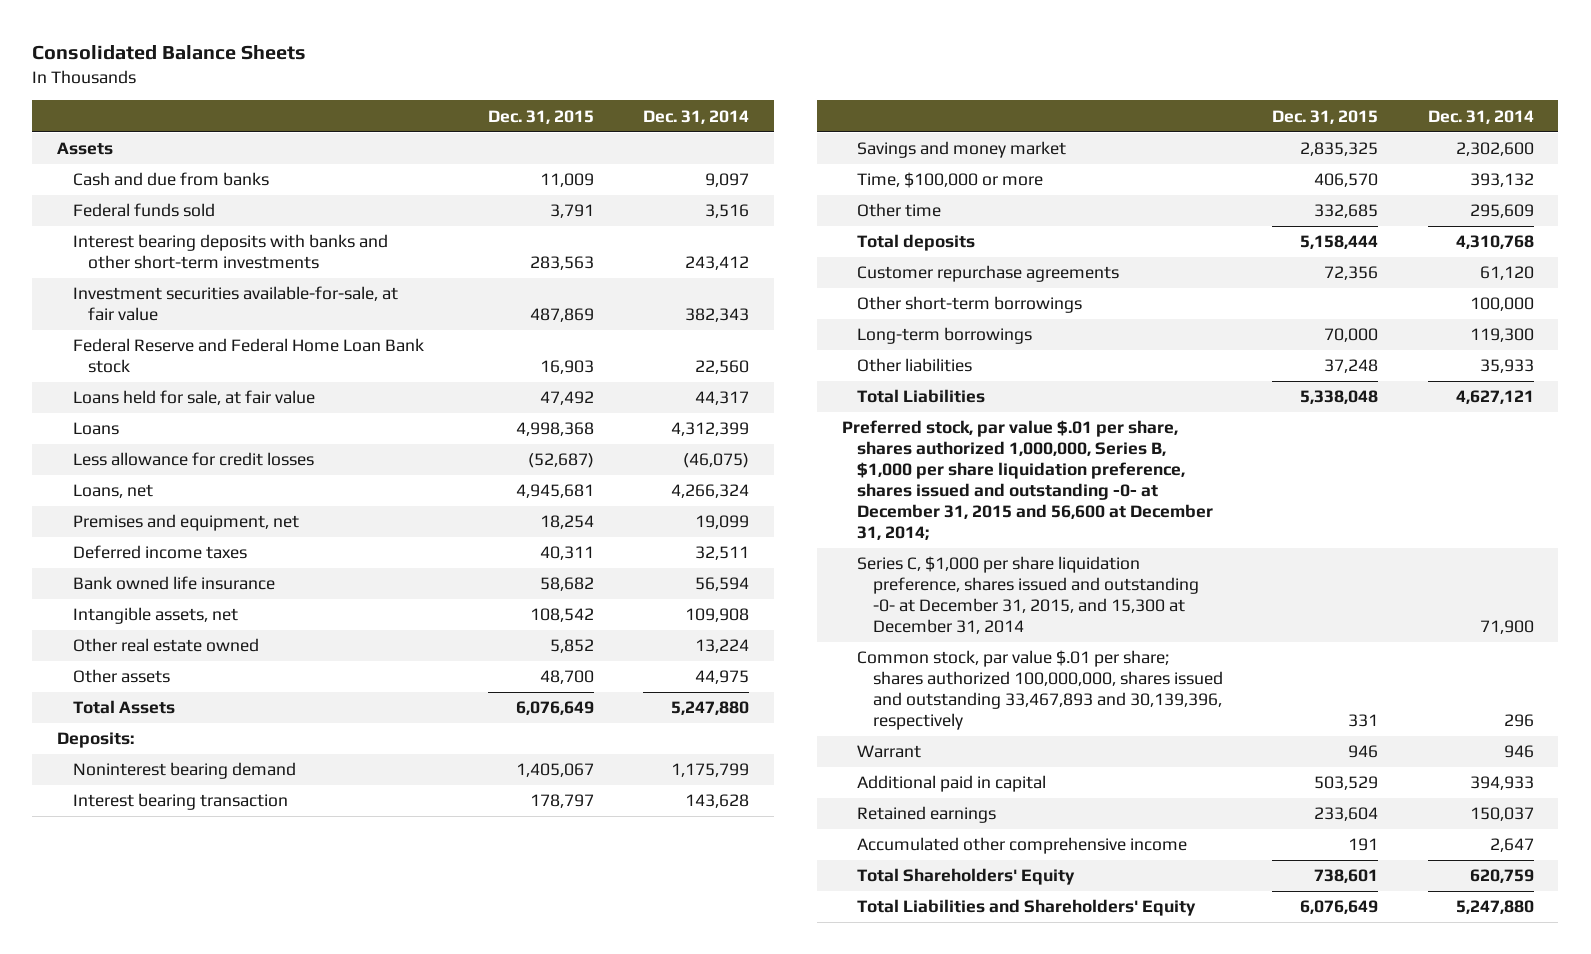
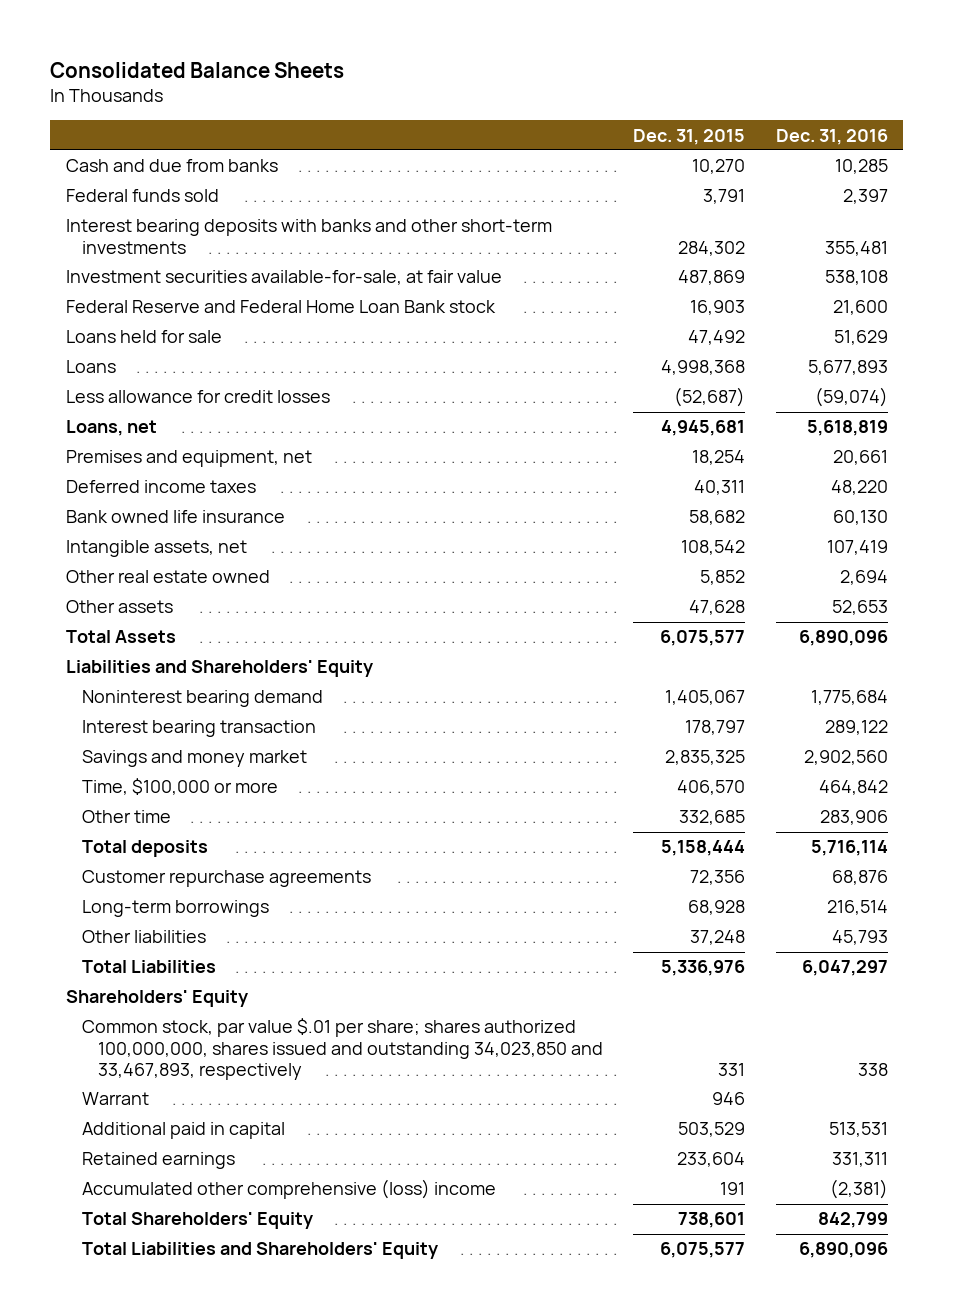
[643,109,750,124] Dec. 31, 2014 -> none
none -> [776,128,889,145] Dec. 31, 2016
[57,142,114,156] Assets -> none
[539,173,594,188] 11,009 -> [692,159,746,175] 10,270
[529,256,594,271] 283,563 -> [678,240,746,256] 284,302
[72,390,315,406] Loans held for sale, at fair value -> [65,330,222,344] Loans held for sale
[57,732,135,749] Deposits: -> none
[539,670,594,685] 48,700 -> [689,600,746,616] 47,628
[515,701,594,716] 6,076,649 -> [660,630,746,647] 6,075,577
none -> [65,660,373,678] Liabilities and Shareholders' Equity
[857,296,1083,314] Other short-term borrowings -> none
[1324,328,1379,343] 70,000 -> [688,900,746,916] 68,928
[841,420,1214,540] Preferred stock, par value $.01 per share, shares authorized 1,000,000, Series B, $1,000 per share liquidation preference, shares issued and outstanding -0- at December 31, 2015 and 56,600 at December 31, 2014; -> none
[857,556,1199,634] Series C, $1,000 per share liquidation preference, shares issued and outstanding -0- at December 31, 2015, and 15,300 at December 31, 2014 -> none
[1300,390,1379,405] 5,338,048 -> [661,960,746,977] 5,336,976
none -> [65,990,248,1008] Shareholders' Equity
[857,650,1223,730] Common stock, par value $.01 per share; shares authorized 100,000,000, shares issued and outstanding 33,467,893 and 30,139,396, respectively -> [81,1018,603,1081] Common stock, par value $.01 per share; shares authorized 100,000,000, shares issued and outstanding 34,023,850 and 33,467,893, respectively
[857,837,1188,855] Accumulated other comprehensive income -> [81,1179,496,1200] Accumulated other comprehensive (loss) income
[1300,900,1379,915] 6,076,649 -> [660,1242,746,1259] 6,075,577

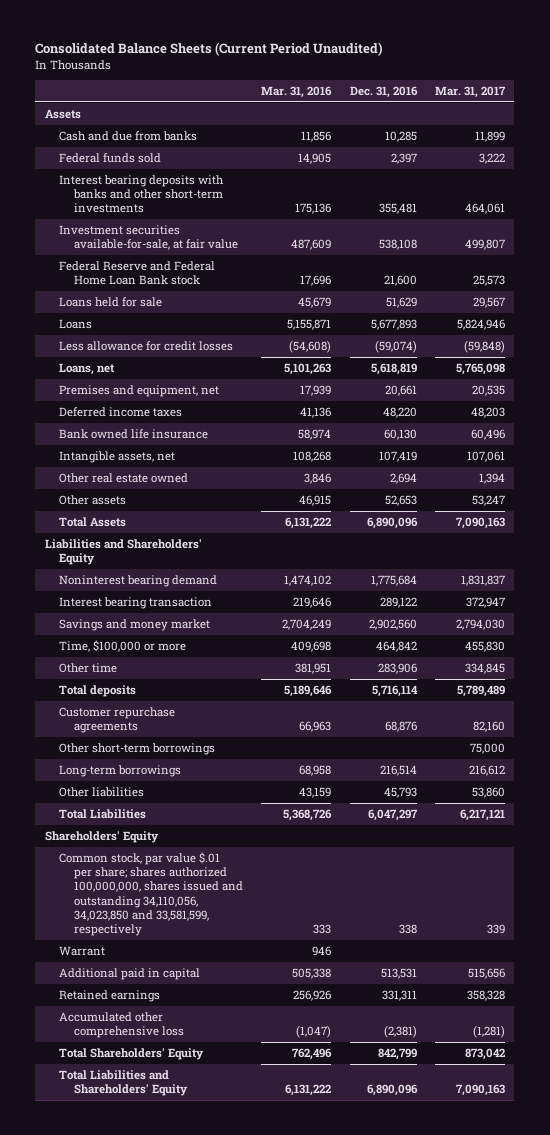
[50,62,345,79] Consolidated Balance Sheets -> [35,42,384,57] Consolidated Balance Sheets (Current Period Unaudited)
[633,128,746,145] Dec. 31, 2015 -> none
none -> [261,86,333,99] Mar. 31, 2016
none -> [435,86,507,99] Mar. 31, 2017
none -> [44,109,81,120] Assets
none -> [59,743,216,756] Other short-term borrowings
[81,1018,603,1081] Common stock, par value $.01 per share; shares authorized 100,000,000, shares issued and outstanding 34,023,850 and 33,467,893, respectively -> [59,852,243,936] Common stock, par value $.01 per share; shares authorized 100,000,000, shares issued and outstanding 34,110,056, 34,023,850 and 33,581,599, respectively
[81,1179,496,1200] Accumulated other comprehensive (loss) income -> [59,1012,184,1039] Accumulated other comprehensive loss

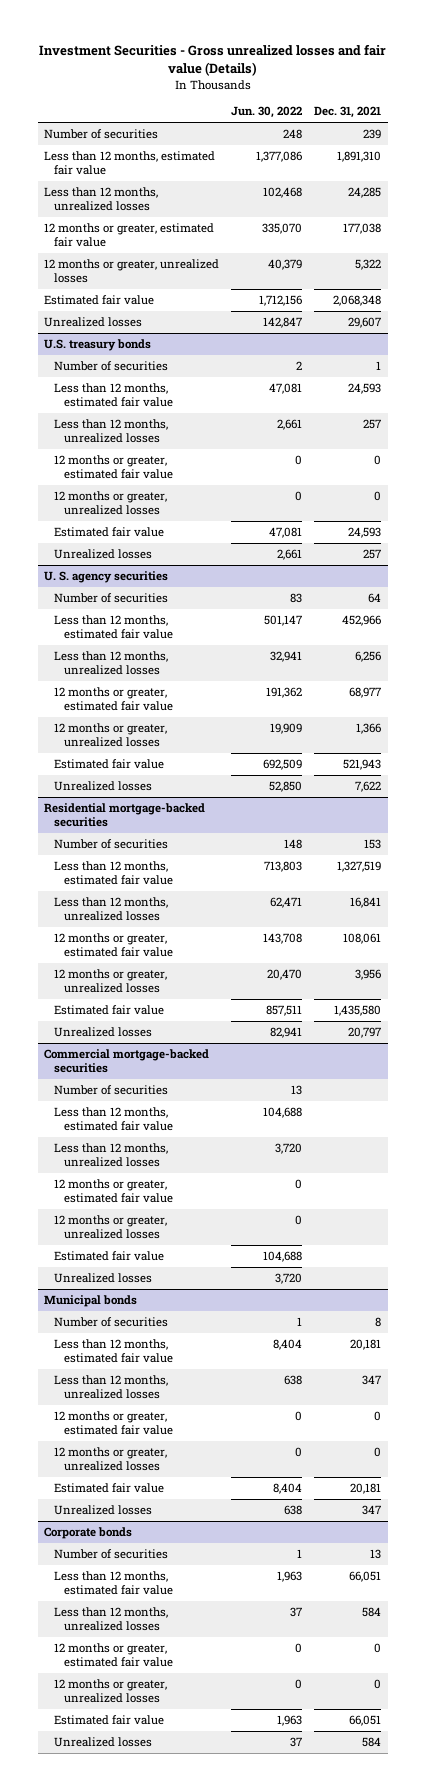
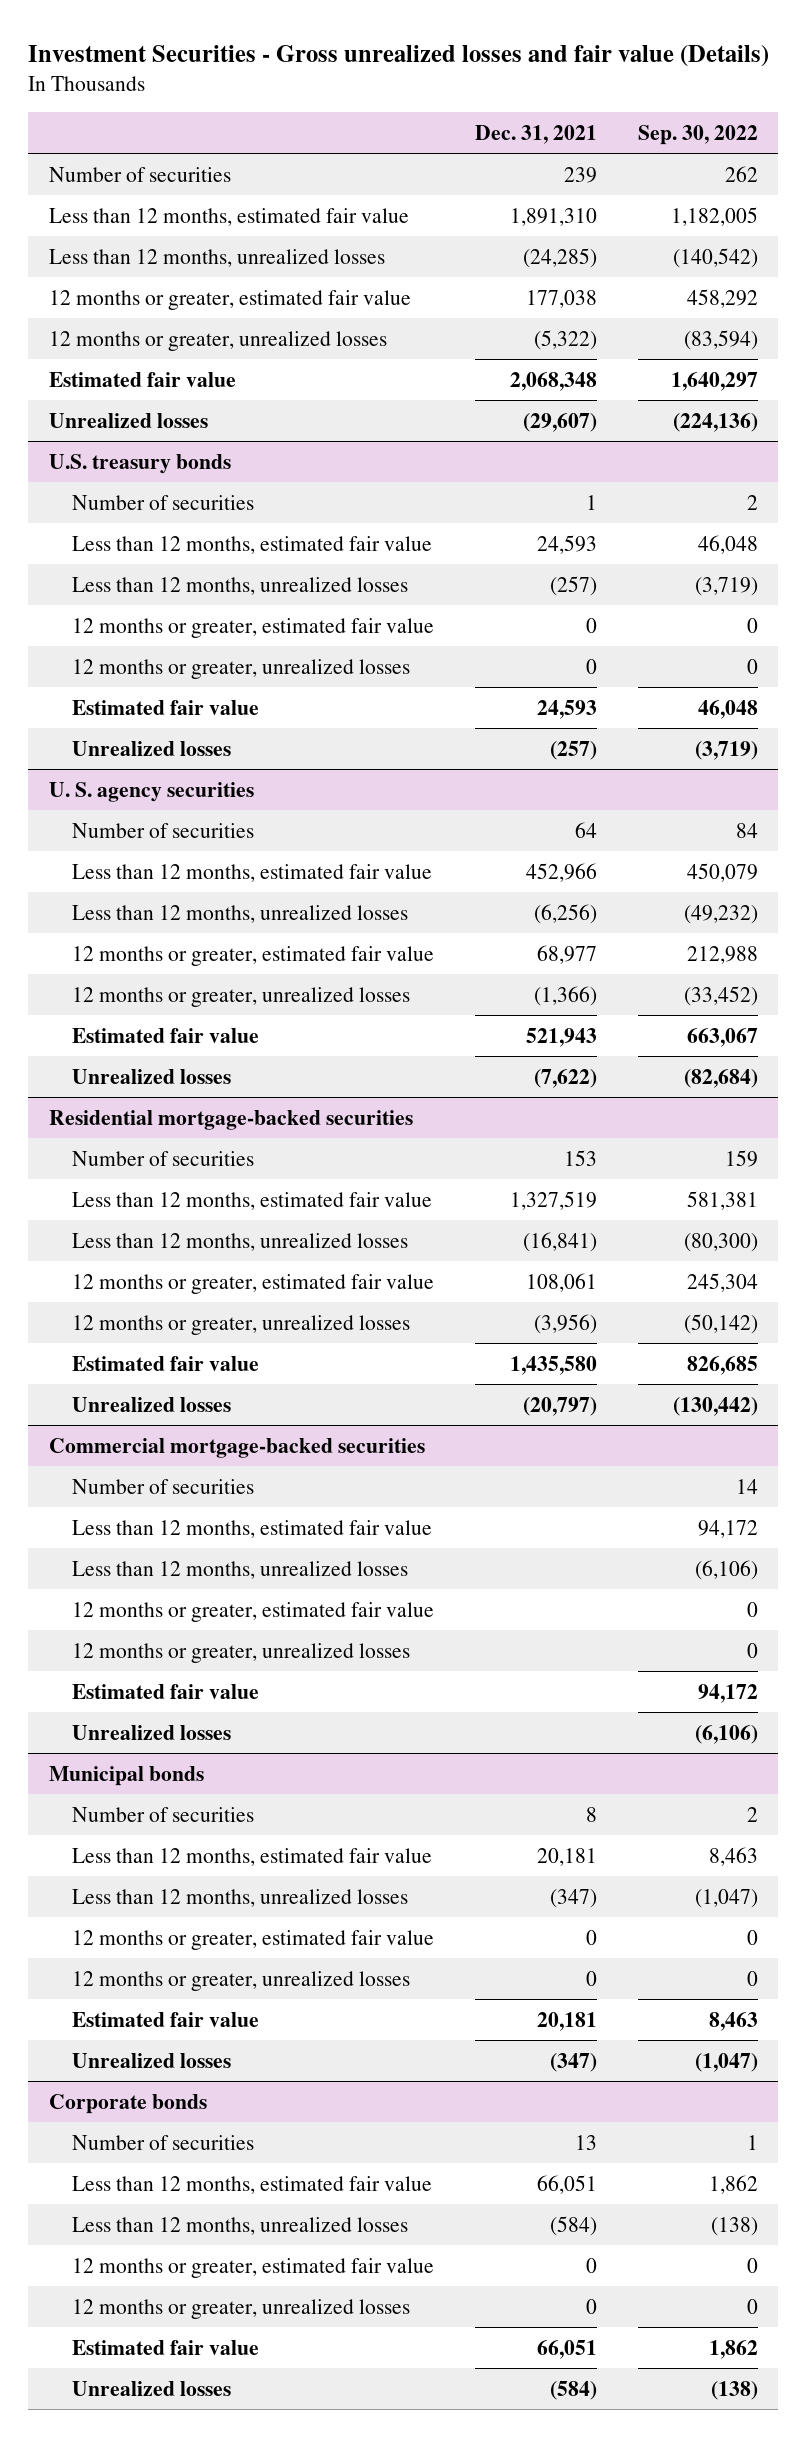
[231,106,303,119] Jun. 30, 2022 -> none
none -> [637,124,758,145] Sep. 30, 2022
[348,187,382,199] 24,285 -> [522,247,597,268] (24,285)
[355,259,382,271] 5,322 -> [533,329,597,350] (5,322)
[348,317,382,329] 29,607 -> [522,412,597,432] (29,607)
[363,419,382,430] 257 -> [549,575,597,596] (257)
[363,549,382,560] 257 -> [549,740,597,760] (257)
[355,651,382,663] 6,256 -> [533,903,597,924] (6,256)
[356,723,382,735] 1,366 -> [533,985,597,1006] (1,366)
[355,781,382,793] 7,622 -> [533,1068,597,1088] (7,622)
[350,897,382,909] 16,841 -> [522,1231,597,1252] (16,841)
[355,969,382,981] 3,956 -> [533,1313,597,1334] (3,956)
[348,1027,382,1039] 20,797 -> [522,1396,597,1416] (20,797)
[362,1375,382,1386] 347 -> [549,1888,597,1908] (347)
[362,1505,382,1516] 347 -> [549,2052,597,2072] (347)
[362,1607,382,1618] 584 -> [549,2215,597,2236] (584)
[362,1737,382,1748] 584 -> [549,2380,597,2400] (584)

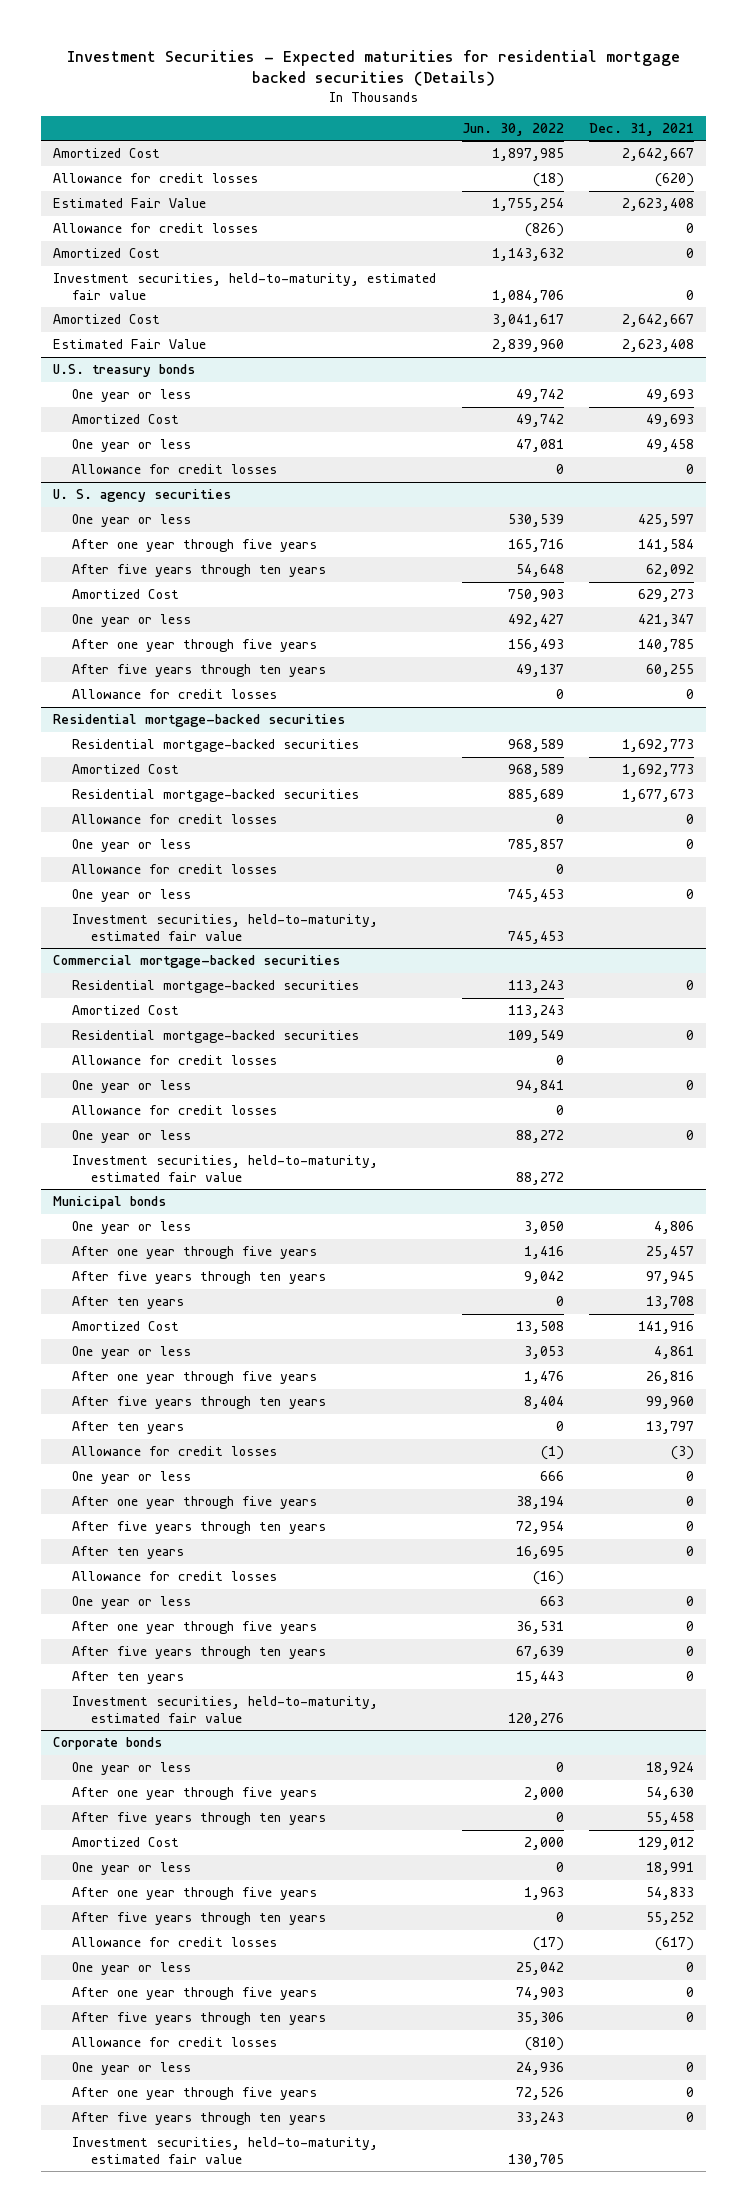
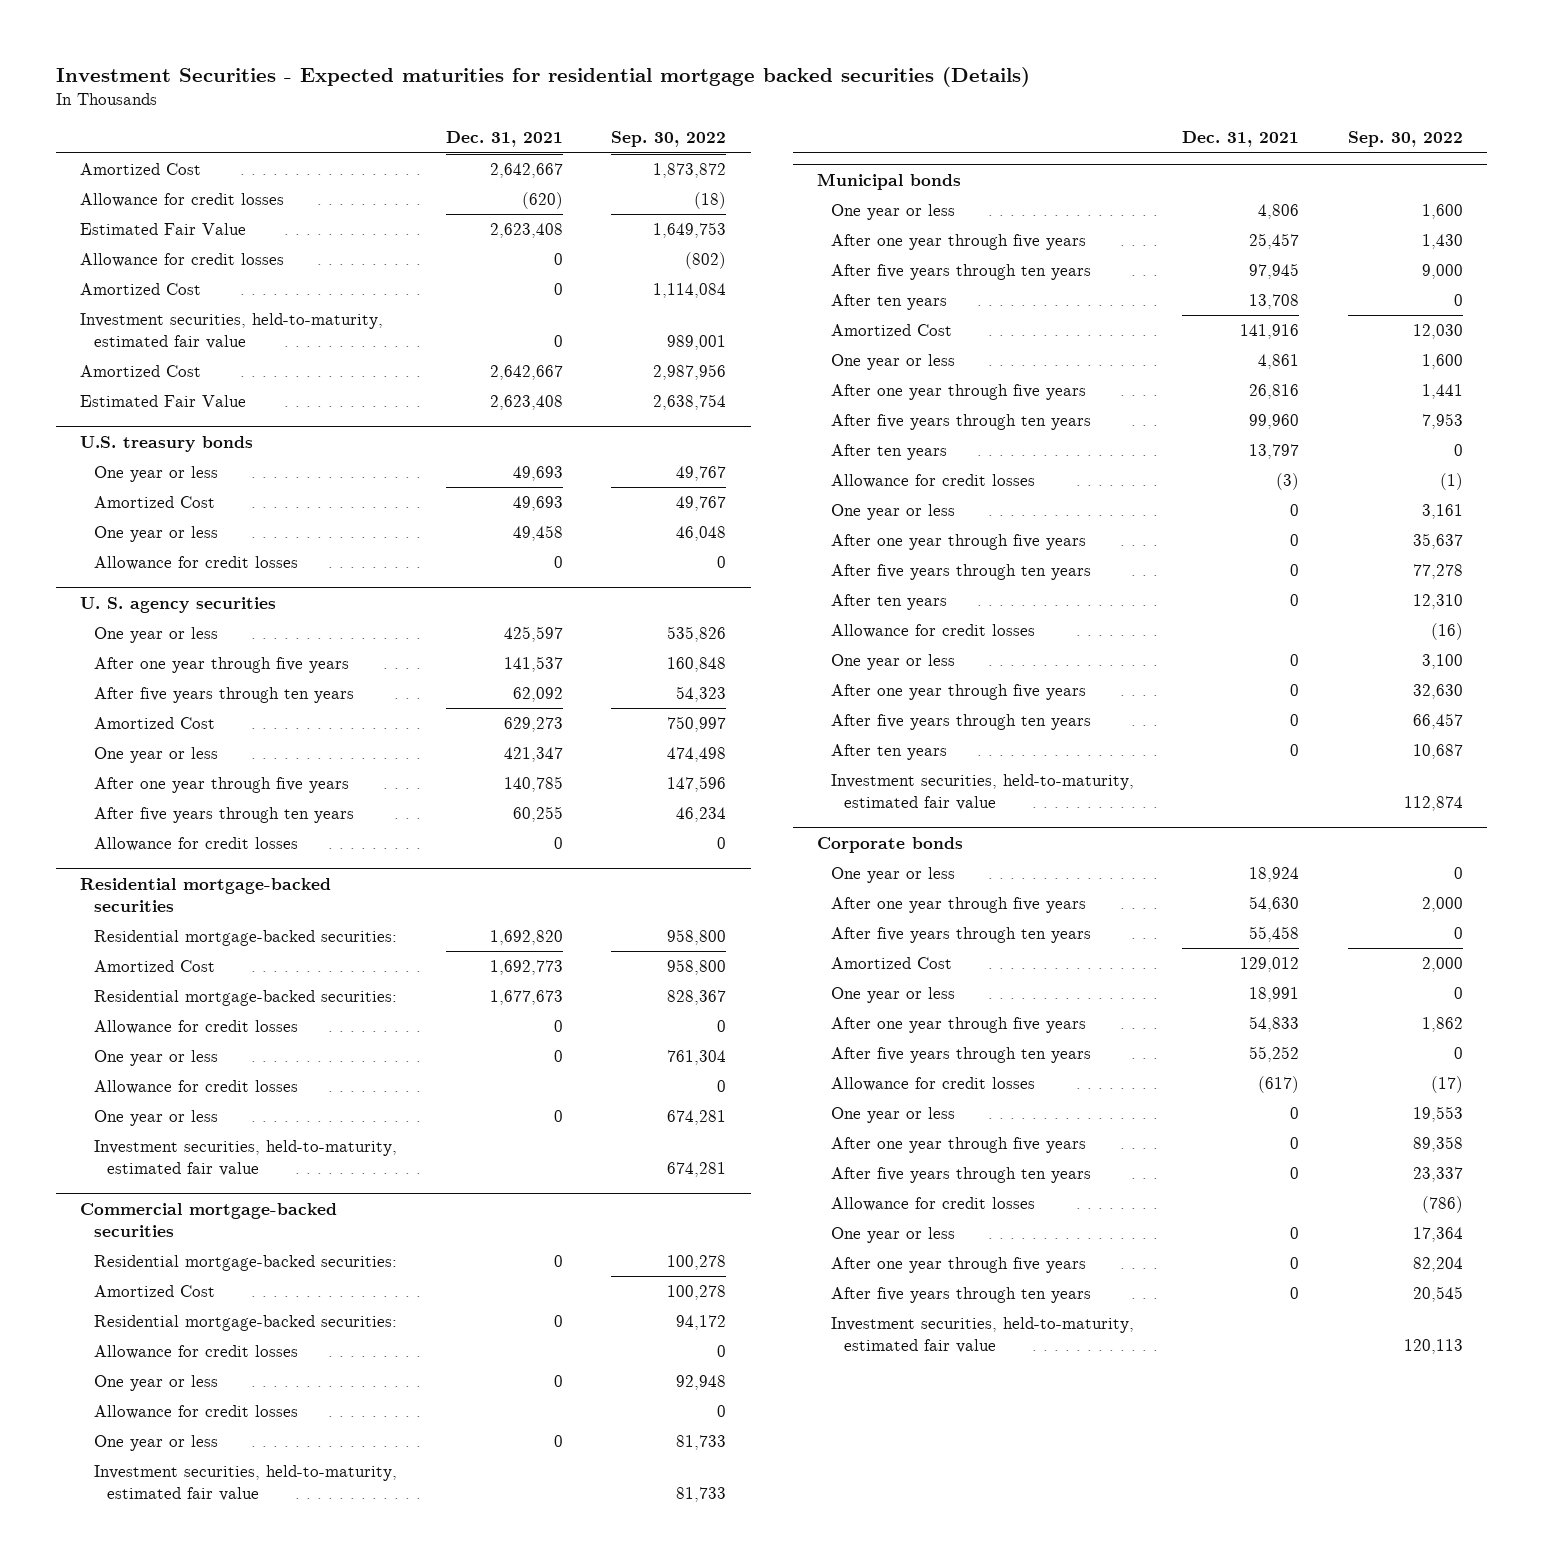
[461,122,564,136] Jun. 30, 2022 -> none
none -> [611,131,727,148] Sep. 30, 2022
[637,539,694,553] 141,584 -> [503,656,563,673] 141,537
[71,739,359,753] Residential mortgage-backed securities -> [93,930,397,947] Residential mortgage-backed securities:
[621,739,694,753] 1,692,773 -> [489,930,563,946] 1,692,820
[71,789,359,803] Residential mortgage-backed securities -> [93,990,397,1007] Residential mortgage-backed securities:
[71,980,359,994] Residential mortgage-backed securities -> [93,1255,397,1272] Residential mortgage-backed securities:
[71,1030,359,1044] Residential mortgage-backed securities -> [93,1315,397,1332] Residential mortgage-backed securities:

